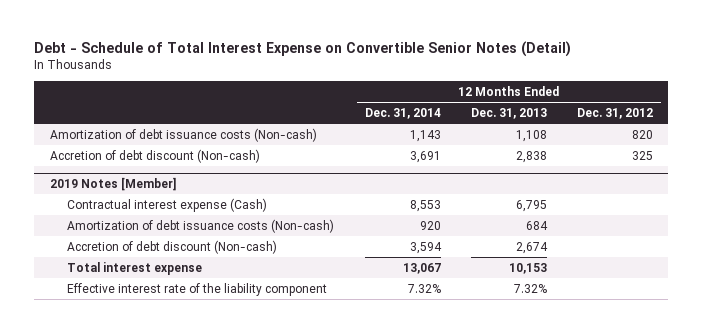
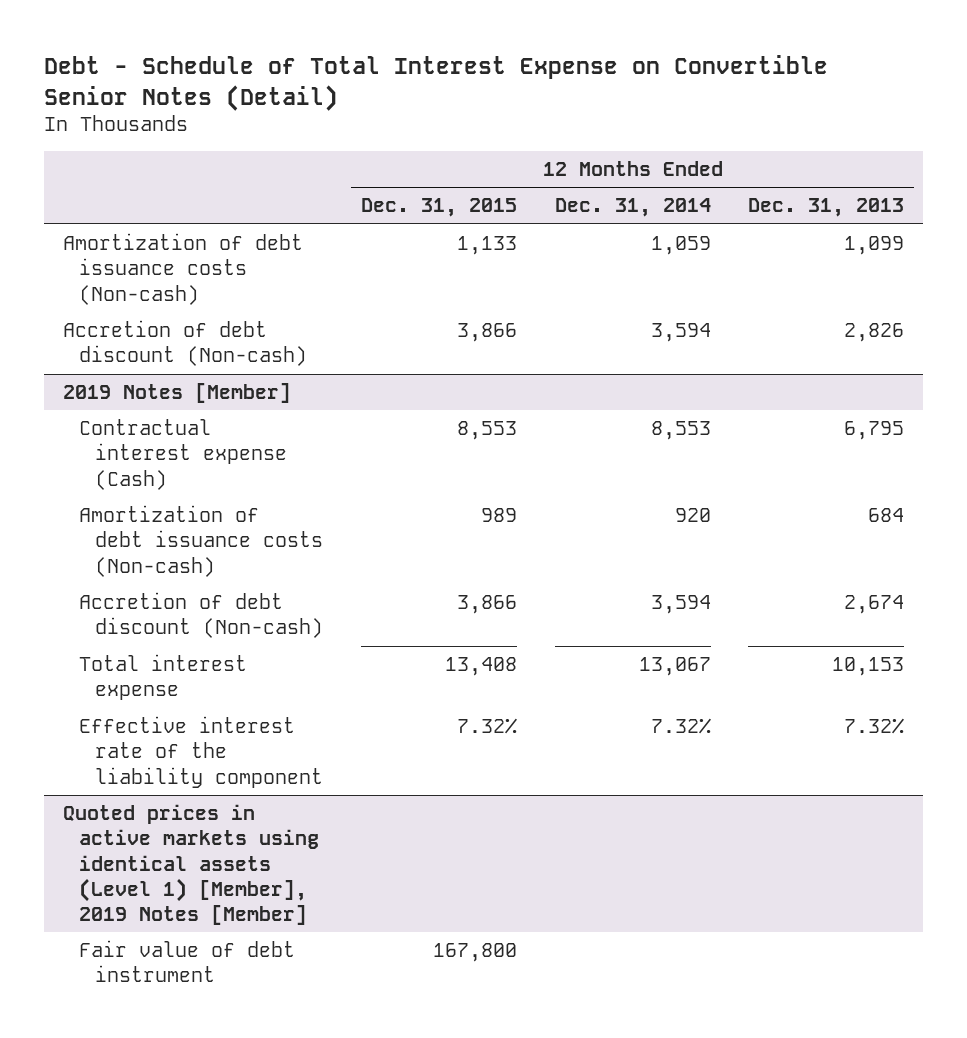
[577,108,654,120] Dec. 31, 2012 -> none
none -> [360,198,517,218] Dec. 31, 2015
[409,129,441,142] 1,143 -> [650,236,711,256] 1,059
[515,129,547,142] 1,108 -> [844,236,905,256] 1,099
[409,150,441,163] 3,691 -> [650,323,711,343] 3,594
[515,150,547,163] 2,838 -> [844,323,905,343] 2,826
none -> [62,804,319,926] Quoted prices in active markets using identical assets (Level 1) [Member], 2019 Notes [Member]
none -> [78,940,295,983] Fair value of debt instrument

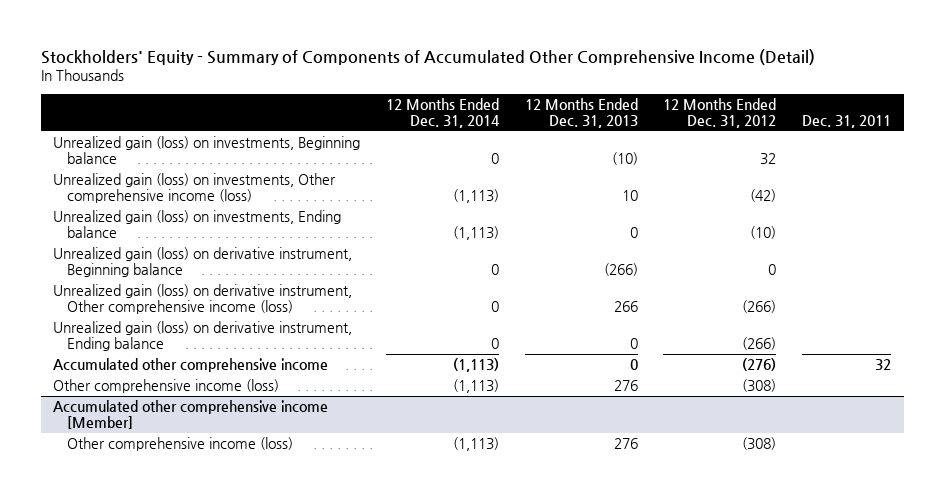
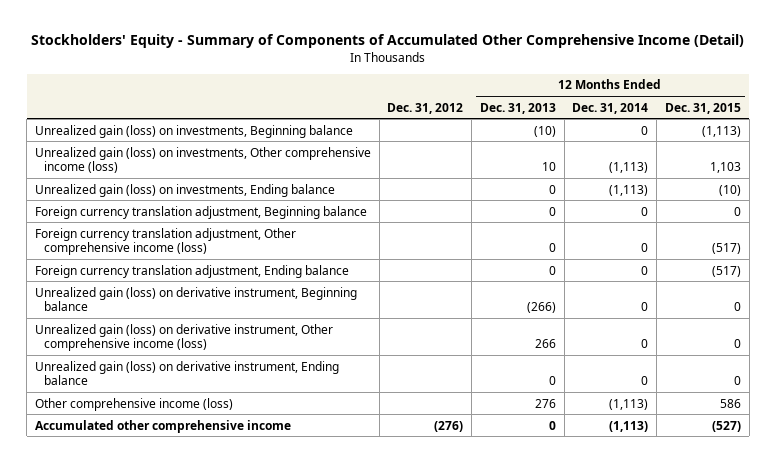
[663,97,777,128] 12 Months Ended Dec. 31, 2012 -> none
[802,114,892,128] Dec. 31, 2011 -> none
none -> [387,102,464,114] Dec. 31, 2012
none -> [665,102,742,114] Dec. 31, 2015
none -> [34,205,367,219] Foreign currency translation adjustment, Beginning balance
none -> [34,227,296,256] Foreign currency translation adjustment, Other comprehensive income (loss)
none -> [34,264,349,278] Foreign currency translation adjustment, Ending balance
[53,400,329,430] Accumulated other comprehensive income [Member] -> none
[67,437,294,452] Other comprehensive income (loss) -> none
[53,358,329,373] Accumulated other comprehensive income -> [34,419,291,433] Accumulated other comprehensive income

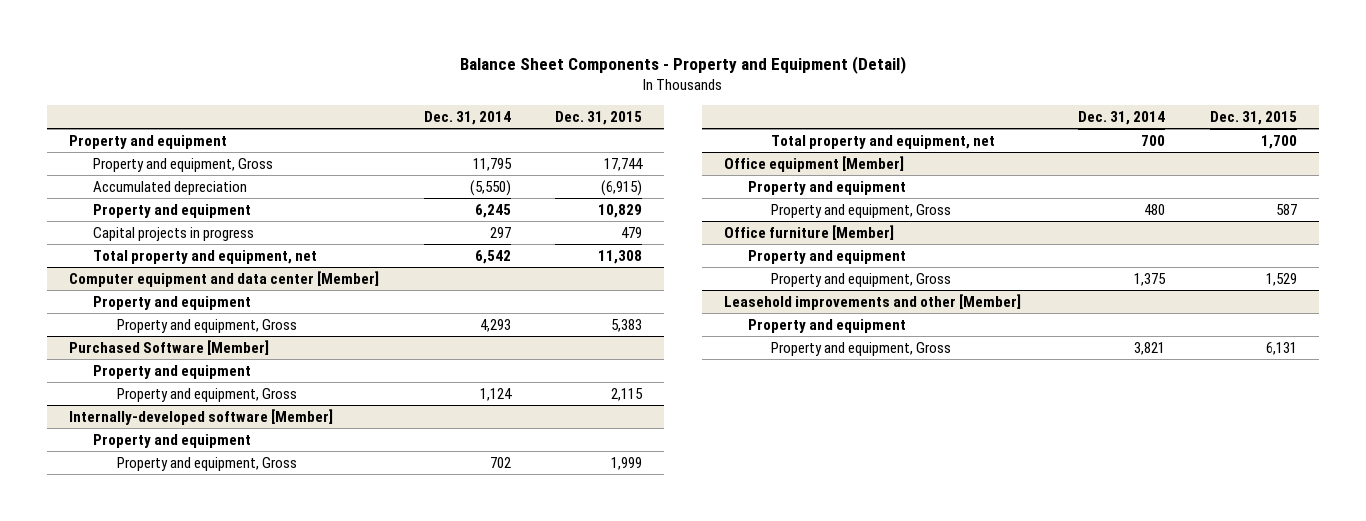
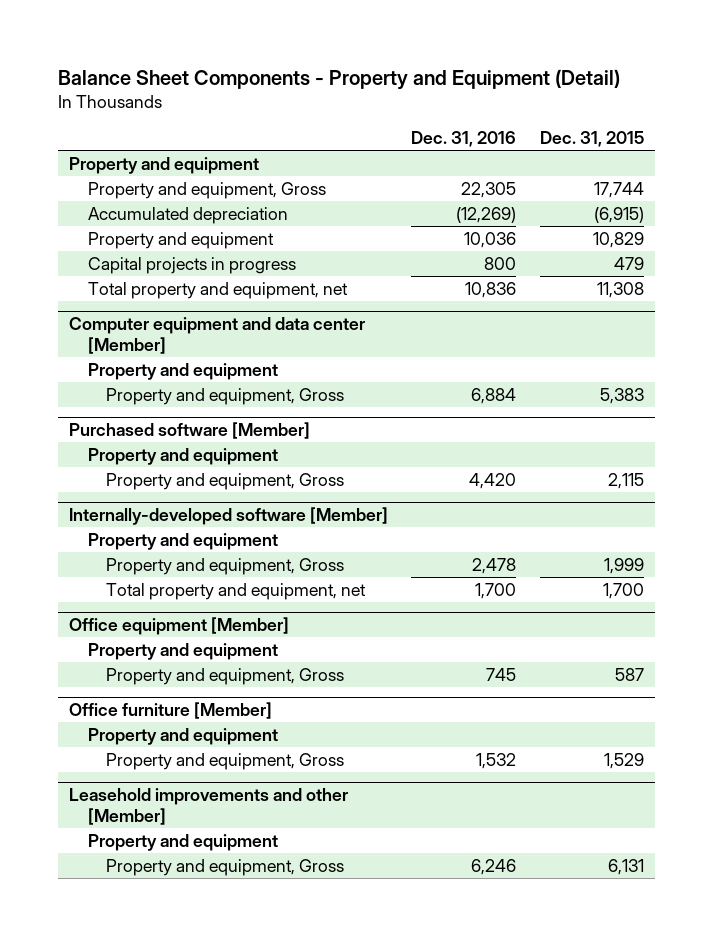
[423,110,511,125] Dec. 31, 2014 -> none
none -> [411,131,517,148] Dec. 31, 2016
[68,340,269,356] Purchased Software [Member] -> [69,422,311,440] Purchased software [Member]

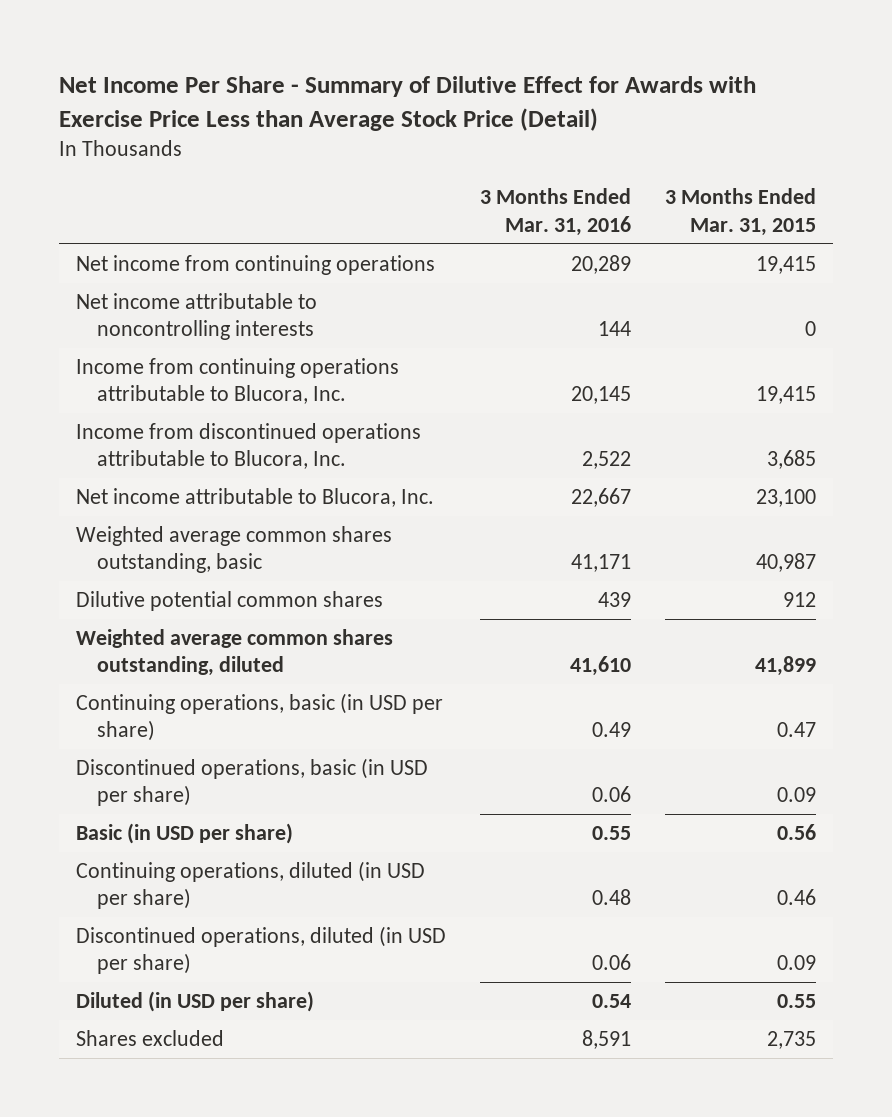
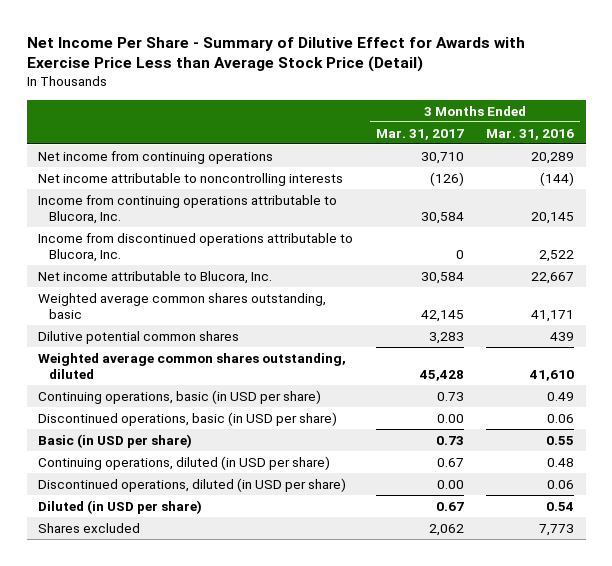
[665,188,817,236] 3 Months Ended Mar. 31, 2015 -> none
none -> [375,128,464,140] Mar. 31, 2017
[598,321,632,337] 144 -> [540,171,575,186] (144)
[582,1030,632,1050] 8,591 -> [539,523,575,536] 7,773

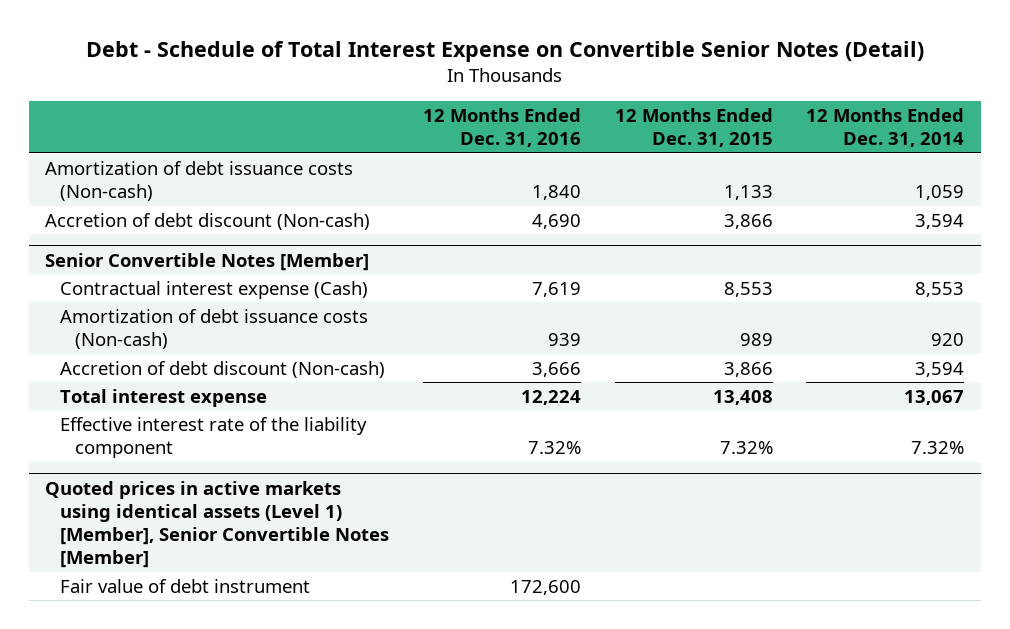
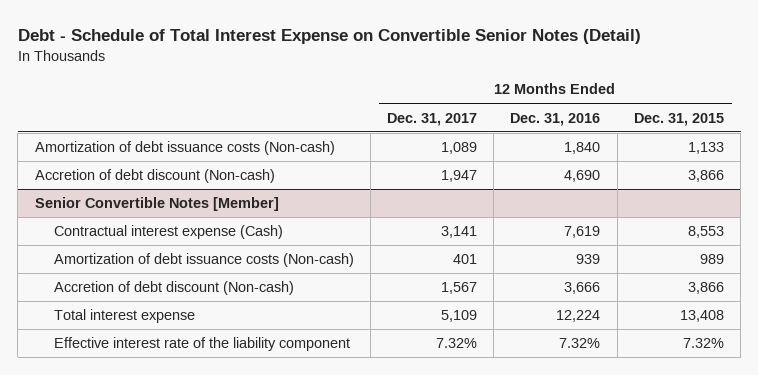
[806,107,965,147] 12 Months Ended Dec. 31, 2014 -> none
none -> [387,112,478,126] Dec. 31, 2017
[45,480,390,569] Quoted prices in active markets using identical assets (Level 1) [Member], Senior Convertible Notes [Member] -> none
[60,578,311,593] Fair value of debt instrument -> none

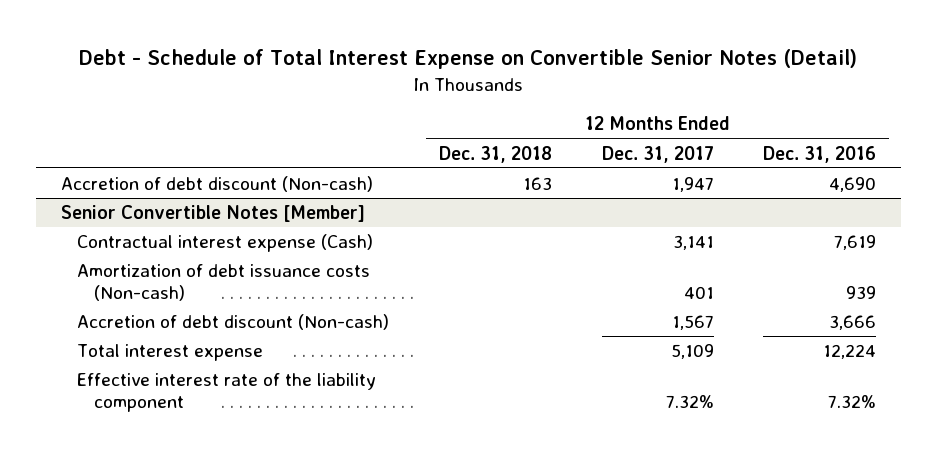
[633,112,724,126] Dec. 31, 2015 -> none
none -> [438,145,552,163] Dec. 31, 2018
[34,141,335,156] Amortization of debt issuance costs (Non-cash) -> none

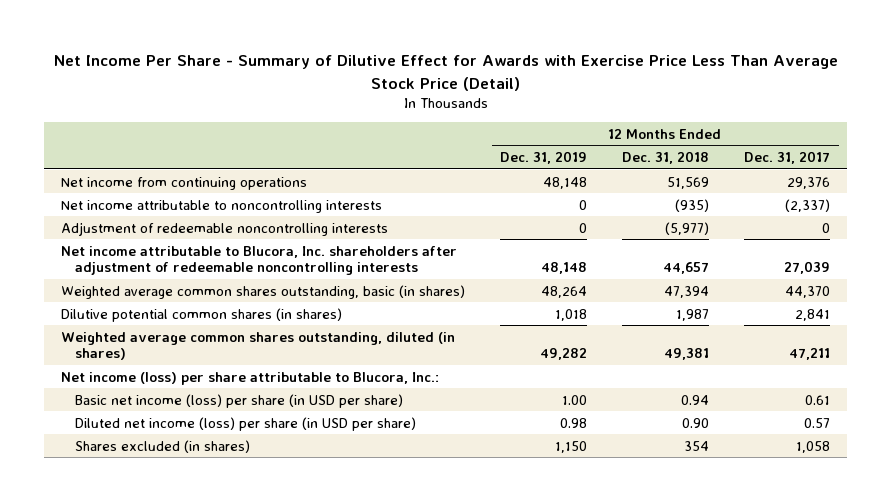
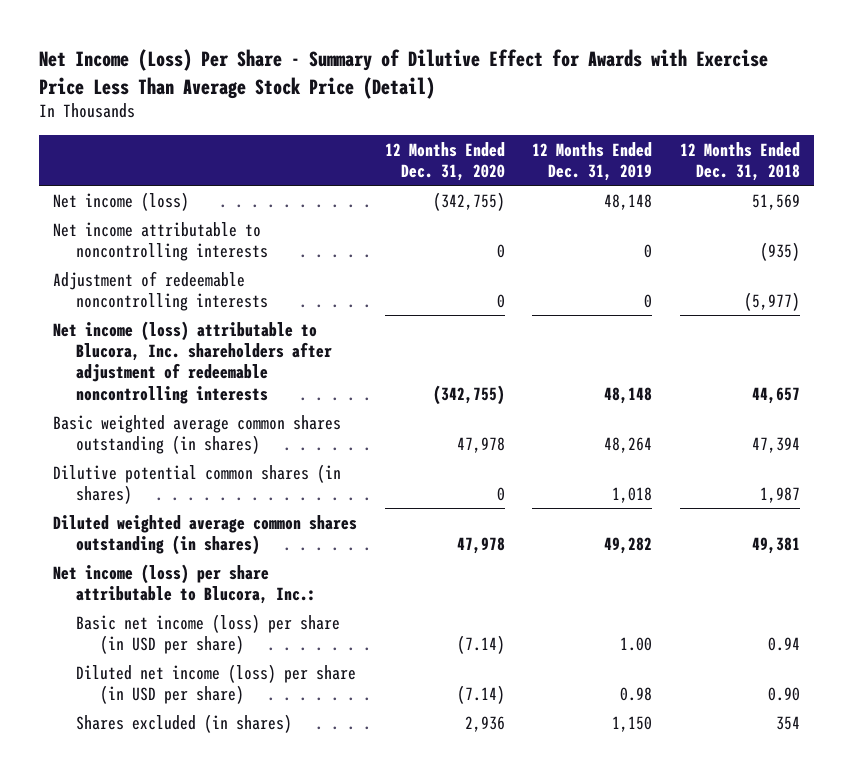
[53,55,838,91] Net Income Per Share - Summary of Dilutive Effect for Awards with Exercise Price Less Than Average Stock Price (Detail) -> [38,49,768,99] Net Income (Loss) Per Share - Summary of Dilutive Effect for Awards with Exercise Price Less Than Average Stock Price (Detail)
[743,151,830,165] Dec. 31, 2017 -> none
none -> [384,141,505,181] 12 Months Ended Dec. 31, 2020
[61,176,308,190] Net income from continuing operations -> [52,191,189,211] Net income (loss)
[61,245,458,276] Net income attributable to Blucora, Inc. shareholders after adjustment of redeemable noncontrolling interests -> [52,320,333,404] Net income (loss) attributable to Blucora, Inc. shareholders after adjustment of redeemable noncontrolling interests
[61,284,466,299] Weighted average common shares outstanding, basic (in shares) -> [52,414,341,454] Basic weighted average common shares outstanding (in shares)
[61,331,456,361] Weighted average common shares outstanding, diluted (in shares) -> [52,514,357,555] Diluted weighted average common shares outstanding (in shares)

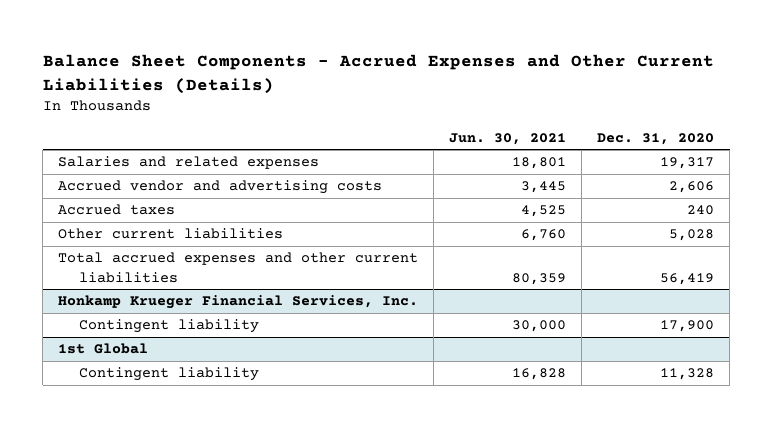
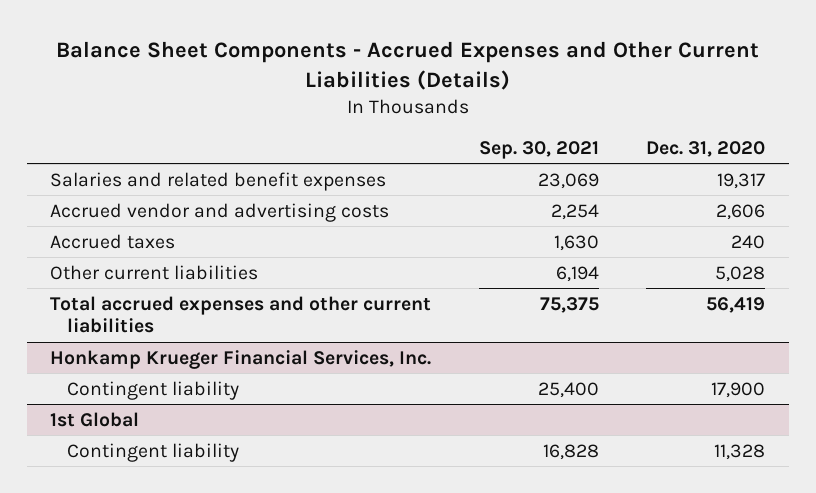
[449,132,567,145] Jun. 30, 2021 -> none
none -> [478,140,599,159] Sep. 30, 2021
[58,156,320,170] Salaries and related expenses -> [50,171,387,191] Salaries and related benefit expenses

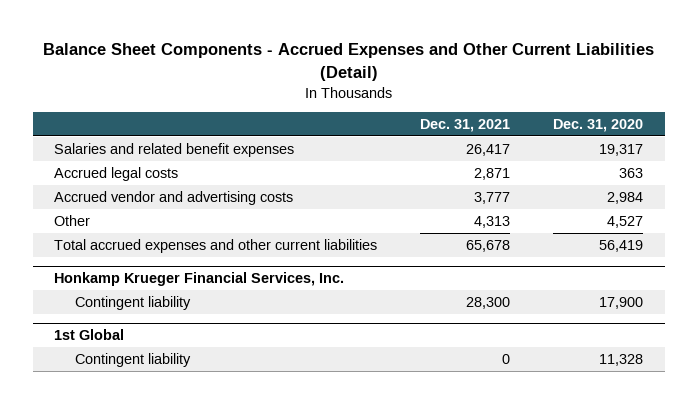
[55,40,759,90] Balance Sheet Components - Accrued Expenses and Other Current Liabilities (Details) -> [42,43,654,81] Balance Sheet Components - Accrued Expenses and Other Current Liabilities (Detail)
[478,140,599,159] Sep. 30, 2021 -> none
none -> [420,118,511,132] Dec. 31, 2021
[50,233,176,249] Accrued taxes -> none
none -> [54,166,179,181] Accrued legal costs
[716,203,766,220] 2,606 -> [607,191,644,204] 2,984
[50,264,259,280] Other current liabilities -> [54,214,91,226] Other
[715,265,766,282] 5,028 -> [607,215,644,228] 4,527

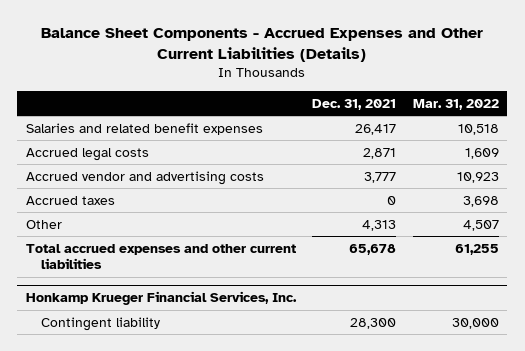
[42,43,654,81] Balance Sheet Components - Accrued Expenses and Other Current Liabilities (Detail) -> [41,28,484,63] Balance Sheet Components - Accrued Expenses and Other Current Liabilities (Details)
[553,118,644,132] Dec. 31, 2020 -> none
none -> [413,98,500,110] Mar. 31, 2022
none -> [25,195,115,205] Accrued taxes
[54,328,125,340] 1st Global -> none
[75,352,192,367] Contingent liability -> none

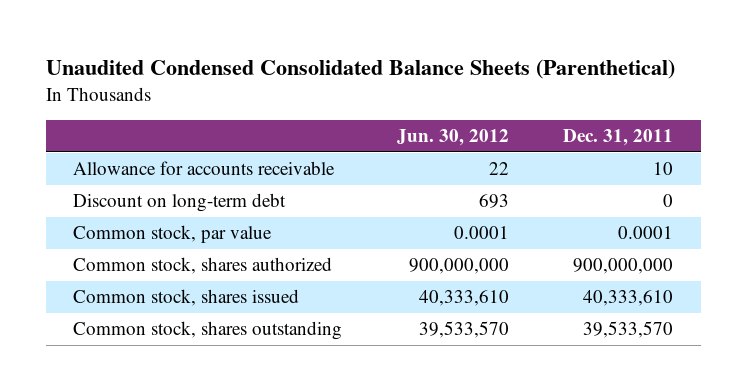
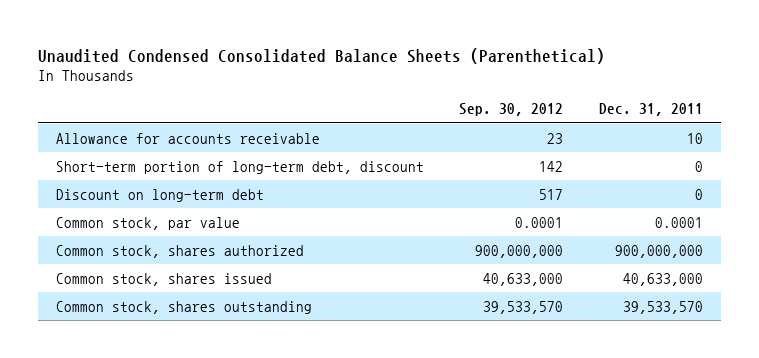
[396,129,509,147] Jun. 30, 2012 -> none
none -> [459,103,564,117] Sep. 30, 2012
none -> [55,160,424,174] Short-term portion of long-term debt, discount
[583,290,674,307] 40,333,610 -> [622,272,703,286] 40,633,000

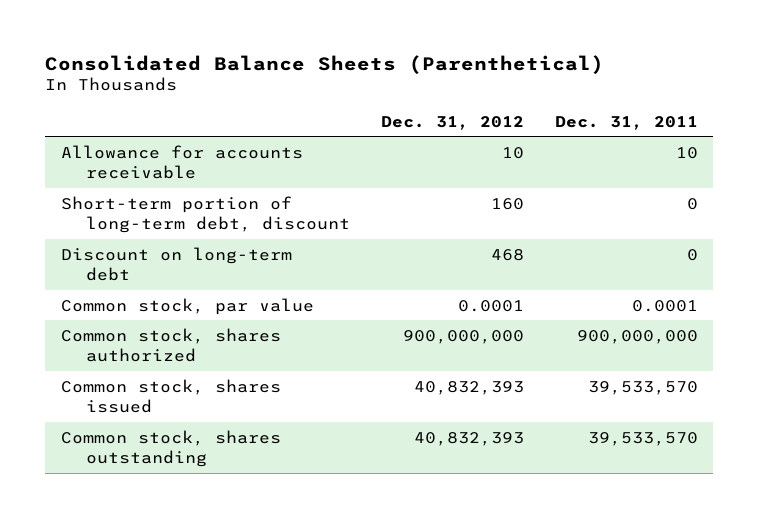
[38,47,606,64] Unaudited Condensed Consolidated Balance Sheets (Parenthetical) -> [45,54,605,74] Consolidated Balance Sheets (Parenthetical)
[459,103,564,117] Sep. 30, 2012 -> none
none -> [380,115,524,130] Dec. 31, 2012
[622,272,703,286] 40,633,000 -> [587,380,698,395] 39,533,570

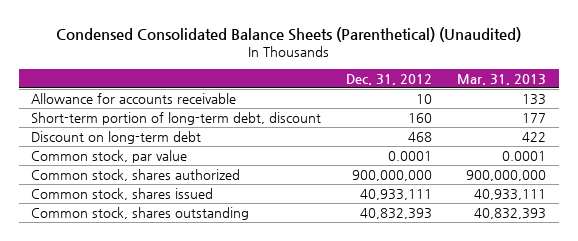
[45,54,605,74] Consolidated Balance Sheets (Parenthetical) -> [55,26,521,42] Condensed Consolidated Balance Sheets (Parenthetical) (Unaudited)
[554,115,698,130] Dec. 31, 2011 -> none
none -> [457,73,547,85] Mar. 31, 2013
[413,380,524,395] 40,832,393 -> [360,188,433,200] 40,933,111

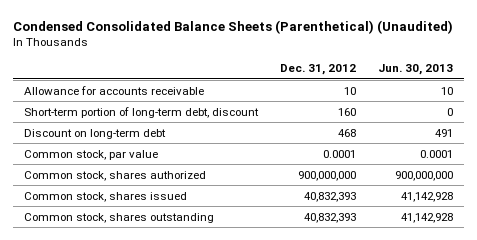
[457,73,547,85] Mar. 31, 2013 -> none
none -> [377,64,453,76] Jun. 30, 2013
[360,188,433,200] 40,933,111 -> [303,191,356,202] 40,832,393

